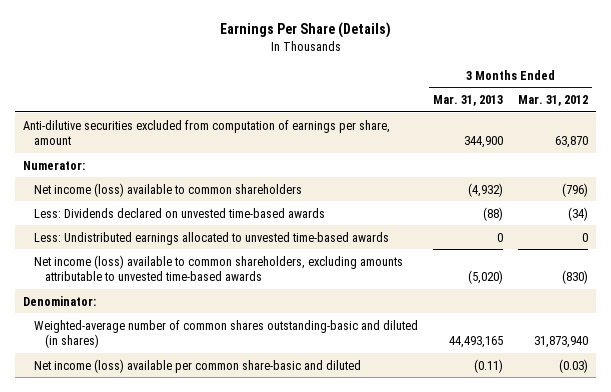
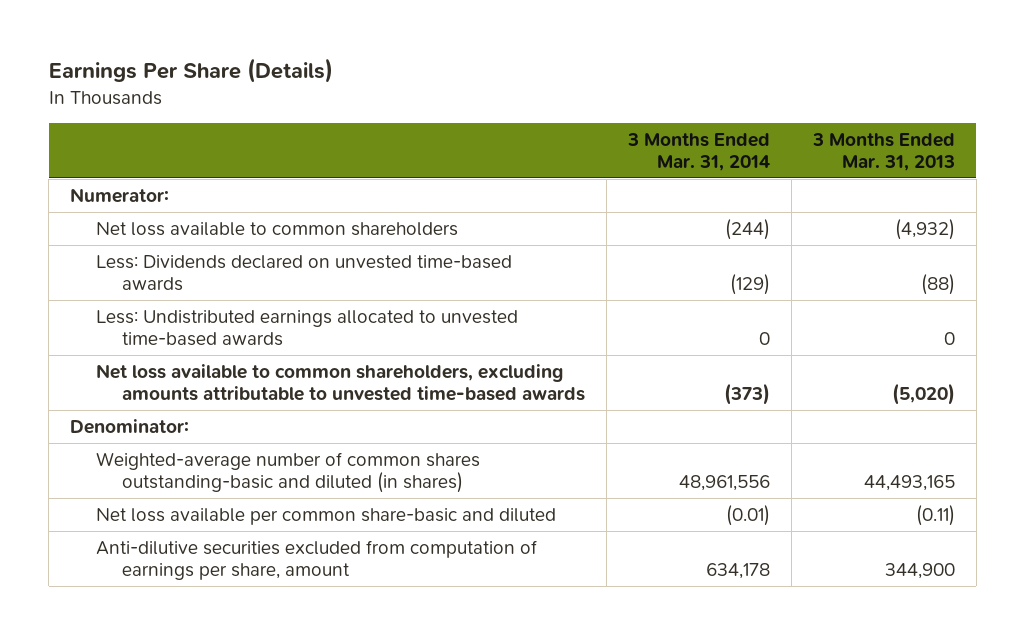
[518,95,589,107] Mar. 31, 2012 -> none
none -> [626,132,770,171] 3 Months Ended Mar. 31, 2014
[33,182,302,197] Net income (loss) available to common shareholders -> [96,221,459,236] Net loss available to common shareholders
[33,254,403,282] Net income (loss) available to common shareholders, excluding amounts attributable to unvested time-based awards -> [96,363,585,402] Net loss available to common shareholders, excluding amounts attributable to unvested time-based awards
[33,358,361,373] Net income (loss) available per common share-basic and diluted -> [96,507,557,525] Net loss available per common share-basic and diluted
[22,119,390,146] Anti-dilutive securities excluded from computation of earnings per share, amount -> [96,539,538,581] Anti-dilutive securities excluded from computation of earnings per share, amount

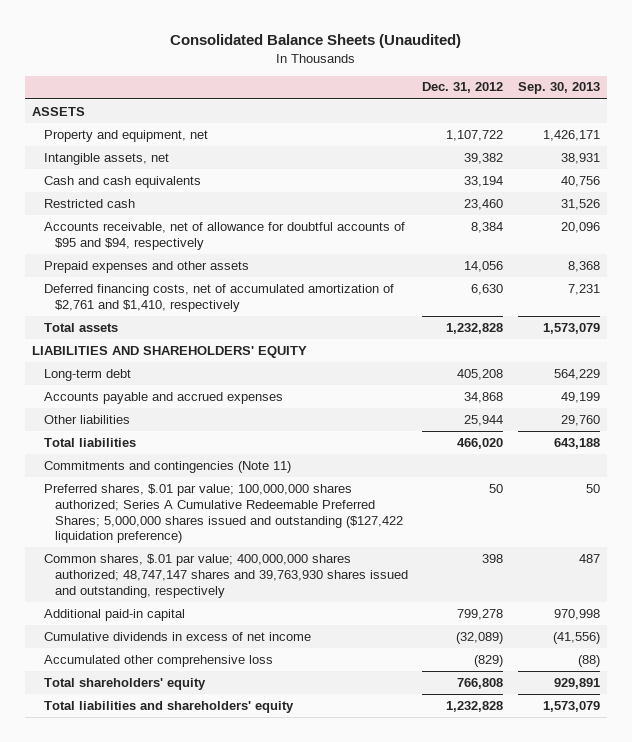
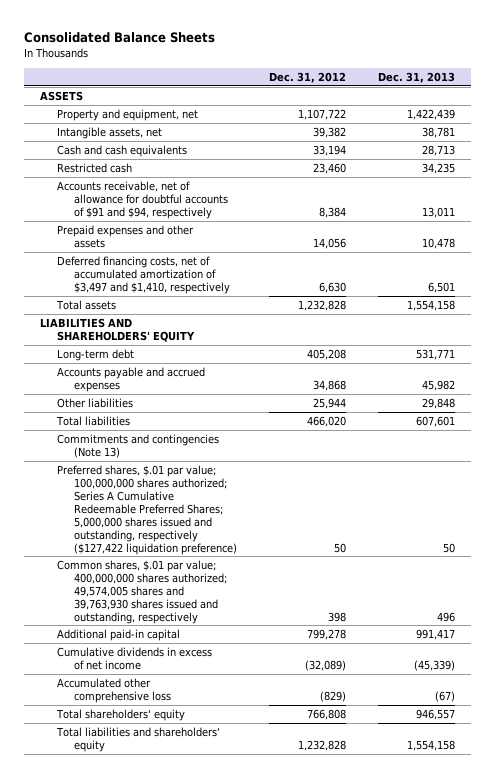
[170,34,462,49] Consolidated Balance Sheets (Unaudited) -> [24,31,216,43] Consolidated Balance Sheets
[517,82,600,95] Sep. 30, 2013 -> none
none -> [378,71,456,83] Dec. 31, 2013
[43,221,405,250] Accounts receivable, net of allowance for doubtful accounts of $95 and $94, respectively -> [57,180,229,219] Accounts receivable, net of allowance for doubtful accounts of $91 and $94, respectively
[43,283,394,312] Deferred financing costs, net of accumulated amortization of $2,761 and $1,410, respectively -> [57,255,231,294] Deferred financing costs, net of accumulated amortization of $3,497 and $1,410, respectively
[43,460,291,473] Commitments and contingencies (Note 11) -> [57,433,220,458] Commitments and contingencies (Note 13)
[43,483,404,544] Preferred shares, $.01 par value; 100,000,000 shares authorized; Series A Cumulative Redeemable Preferred Shares; 5,000,000 shares issued and outstanding ($127,422 liquidation preference) -> [57,464,238,555] Preferred shares, $.01 par value; 100,000,000 shares authorized; Series A Cumulative Redeemable Preferred Shares; 5,000,000 shares issued and outstanding, respectively ($127,422 liquidation preference)
[43,553,409,598] Common shares, $.01 par value; 400,000,000 shares authorized; 48,747,147 shares and 39,763,930 shares issued and outstanding, respectively -> [57,559,228,624] Common shares, $.01 par value; 400,000,000 shares authorized; 49,574,005 shares and 39,763,930 shares issued and outstanding, respectively

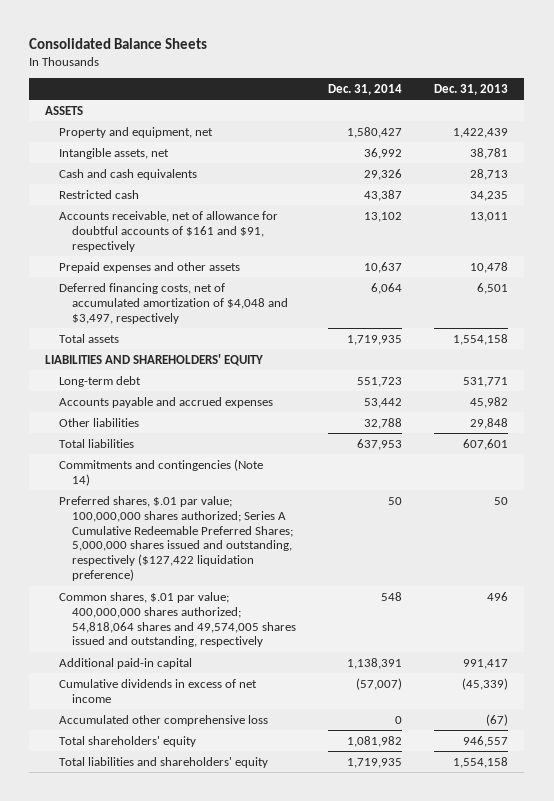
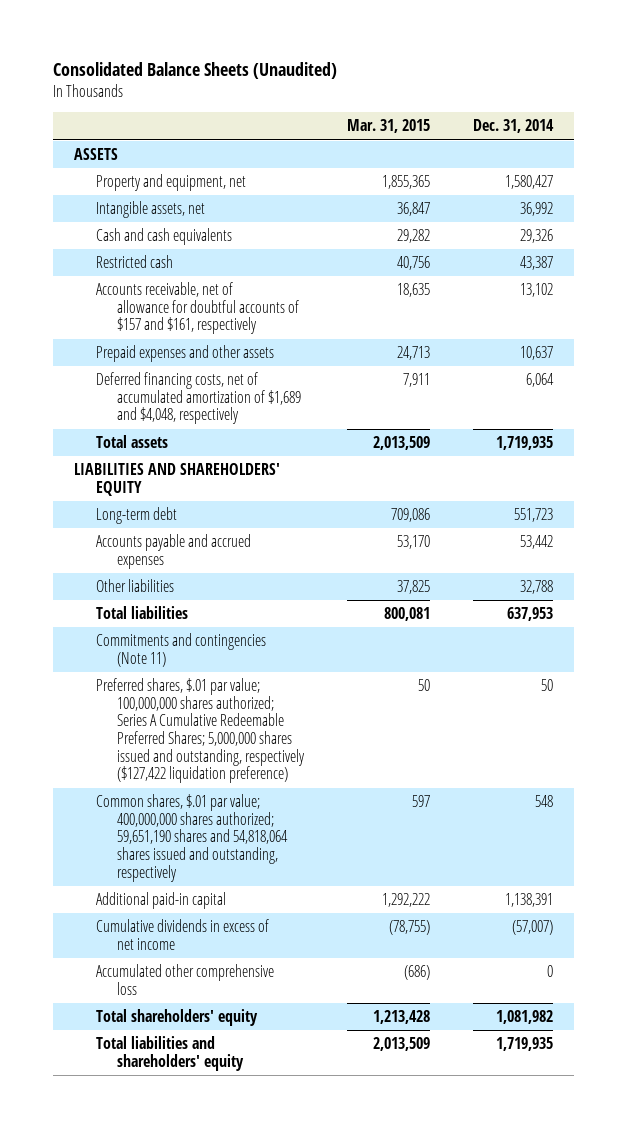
[29,37,208,49] Consolidated Balance Sheets -> [52,62,337,80] Consolidated Balance Sheets (Unaudited)
[434,83,509,95] Dec. 31, 2013 -> none
none -> [347,119,431,134] Mar. 31, 2015
[58,210,278,252] Accounts receivable, net of allowance for doubtful accounts of $161 and $91, respectively -> [95,282,300,335] Accounts receivable, net of allowance for doubtful accounts of $157 and $161, respectively
[58,282,289,324] Deferred financing costs, net of accumulated amortization of $4,048 and $3,497, respectively -> [95,372,302,425] Deferred financing costs, net of accumulated amortization of $1,689 and $4,048, respectively
[58,458,263,486] Commitments and contingencies (Note 14) -> [95,633,266,667] Commitments and contingencies (Note 11)
[58,591,297,648] Common shares, $.01 par value; 400,000,000 shares authorized; 54,818,064 shares and 49,574,005 shares issued and outstanding, respectively -> [95,794,289,882] Common shares, $.01 par value; 400,000,000 shares authorized; 59,651,190 shares and 54,818,064 shares issued and outstanding, respectively

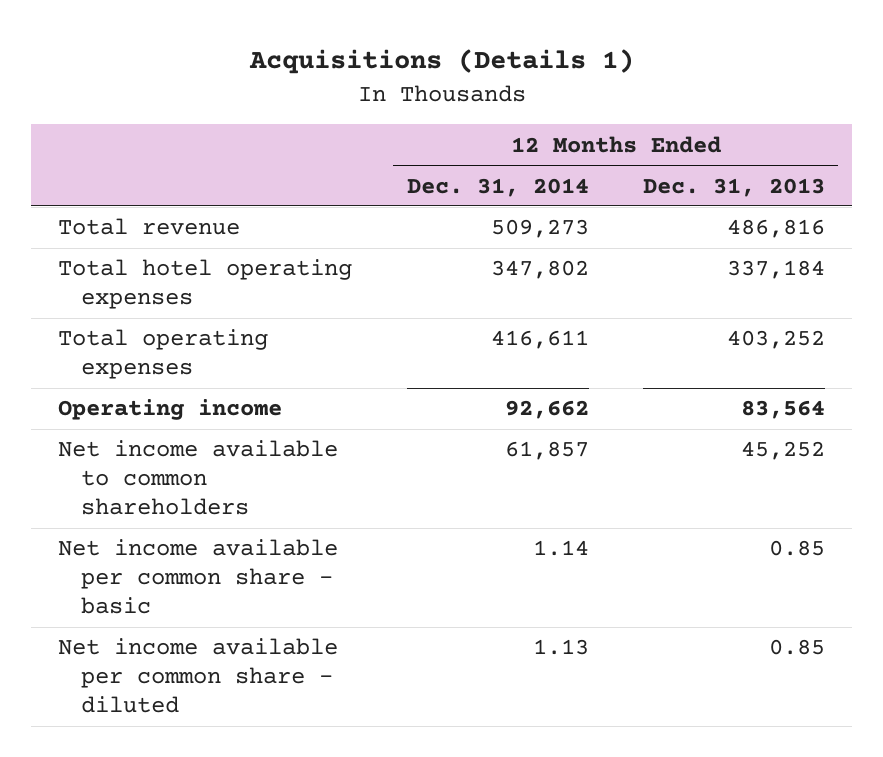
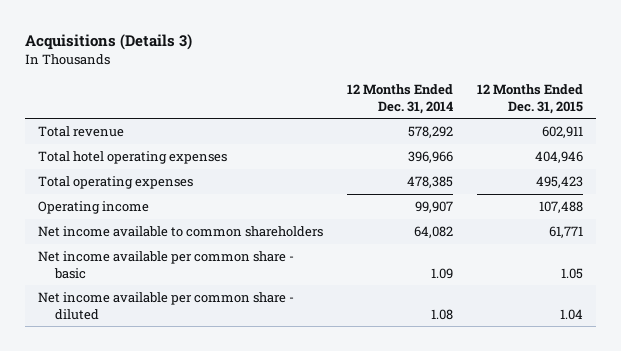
[248,49,634,75] Acquisitions (Details 1) -> [25,33,193,50] Acquisitions (Details 3)
[642,177,825,197] Dec. 31, 2013 -> none
none -> [477,83,584,114] 12 Months Ended Dec. 31, 2015
[490,219,589,239] 509,273 -> [408,126,454,139] 578,292
[490,260,589,280] 347,802 -> [408,151,454,164] 396,966
[490,330,589,350] 416,611 -> [407,176,454,189] 478,385
[504,400,589,420] 92,662 -> [415,201,454,214] 99,907
[504,441,589,461] 61,857 -> [414,226,454,239] 64,082
[532,540,589,557] 1.14 -> [431,267,454,279] 1.09
[532,639,589,656] 1.13 -> [431,308,454,320] 1.08

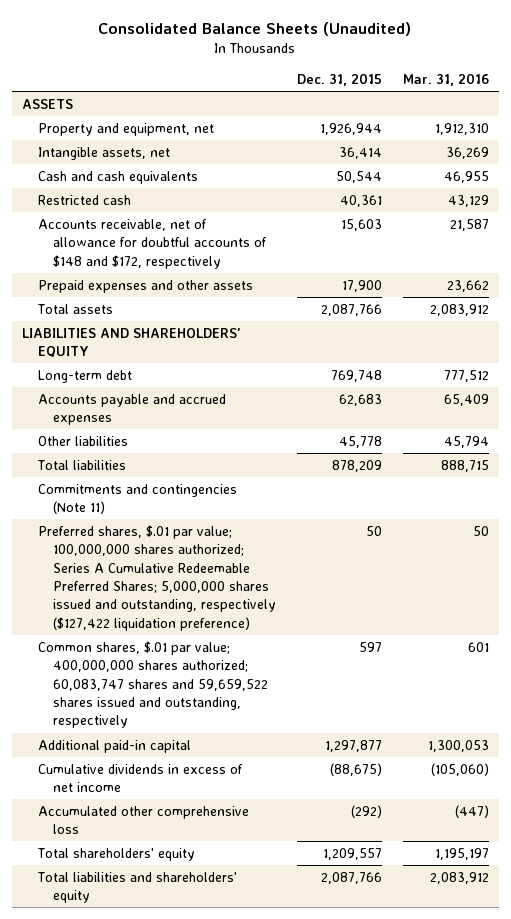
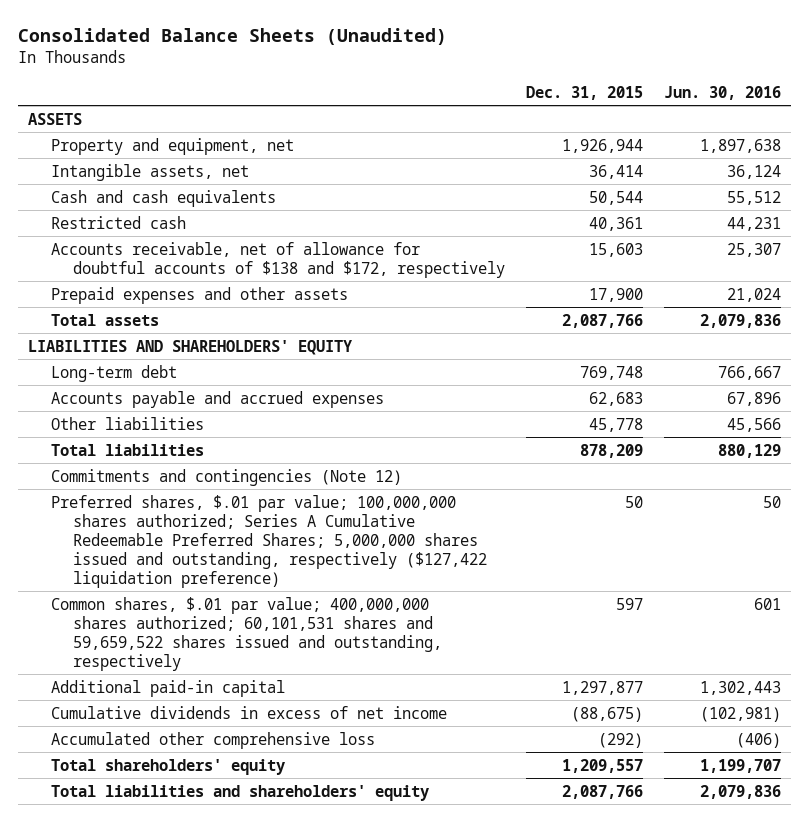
[402,73,489,87] Mar. 31, 2016 -> none
none -> [663,85,781,100] Jun. 30, 2016
[37,218,268,269] Accounts receivable, net of allowance for doubtful accounts of $148 and $172, respectively -> [50,241,506,278] Accounts receivable, net of allowance for doubtful accounts of $138 and $172, respectively
[37,483,237,515] Commitments and contingencies (Note 11) -> [50,468,402,486] Commitments and contingencies (Note 12)
[37,640,269,729] Common shares, $.01 par value; 400,000,000 shares authorized; 60,083,747 shares and 59,659,522 shares issued and outstanding, respectively -> [50,596,443,671] Common shares, $.01 par value; 400,000,000 shares authorized; 60,101,531 shares and 59,659,522 shares issued and outstanding, respectively

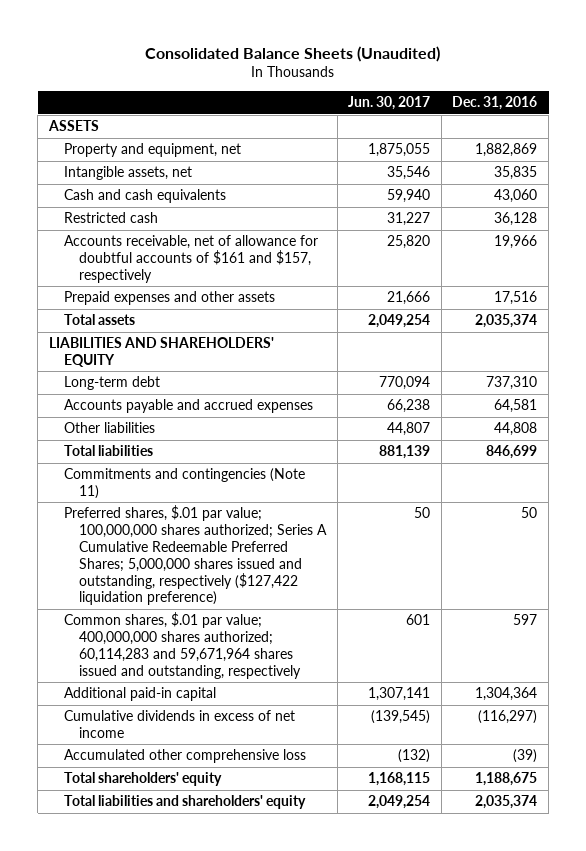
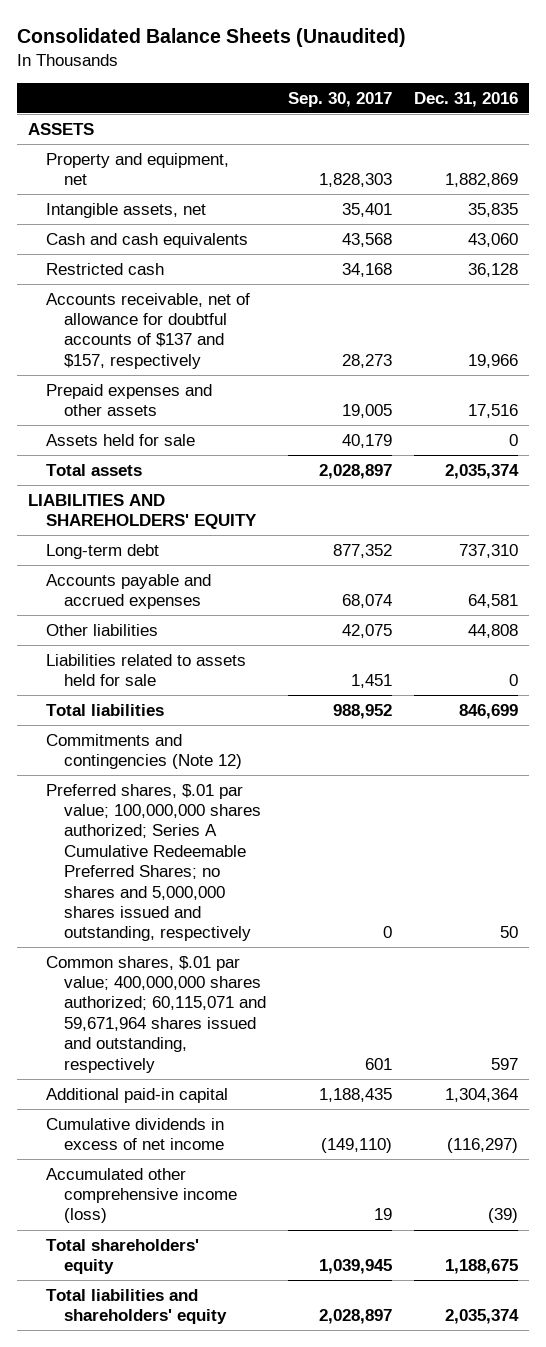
[348,96,431,111] Jun. 30, 2017 -> none
none -> [288,91,393,107] Sep. 30, 2017
[63,235,318,283] Accounts receivable, net of allowance for doubtful accounts of $161 and $157, respectively -> [46,292,251,369] Accounts receivable, net of allowance for doubtful accounts of $137 and $157, respectively
none -> [46,433,196,446] Assets held for sale
none -> [46,653,247,687] Liabilities related to assets held for sale
[63,468,305,500] Commitments and contingencies (Note 11) -> [46,733,243,770] Commitments and contingencies (Note 12)
[63,505,327,606] Preferred shares, $.01 par value; 100,000,000 shares authorized; Series A Cumulative Redeemable Preferred Shares; 5,000,000 shares issued and outstanding, respectively ($127,422 liquidation preference) -> [46,783,262,942] Preferred shares, $.01 par value; 100,000,000 shares authorized; Series A Cumulative Redeemable Preferred Shares; no shares and 5,000,000 shares issued and outstanding, respectively
[63,612,301,679] Common shares, $.01 par value; 400,000,000 shares authorized; 60,114,283 and 59,671,964 shares issued and outstanding, respectively -> [46,955,267,1073] Common shares, $.01 par value; 400,000,000 shares authorized; 60,115,071 and 59,671,964 shares issued and outstanding, respectively
[63,749,306,764] Accumulated other comprehensive loss -> [46,1167,238,1224] Accumulated other comprehensive income (loss)

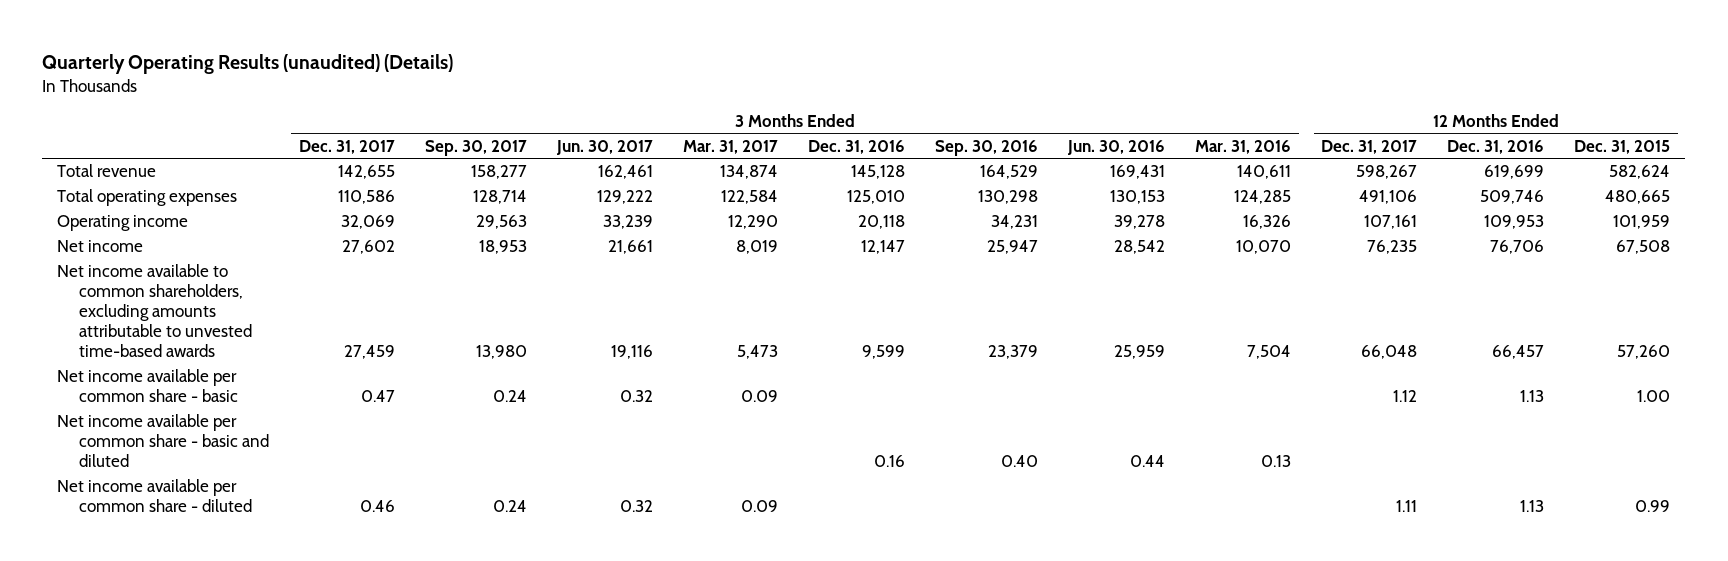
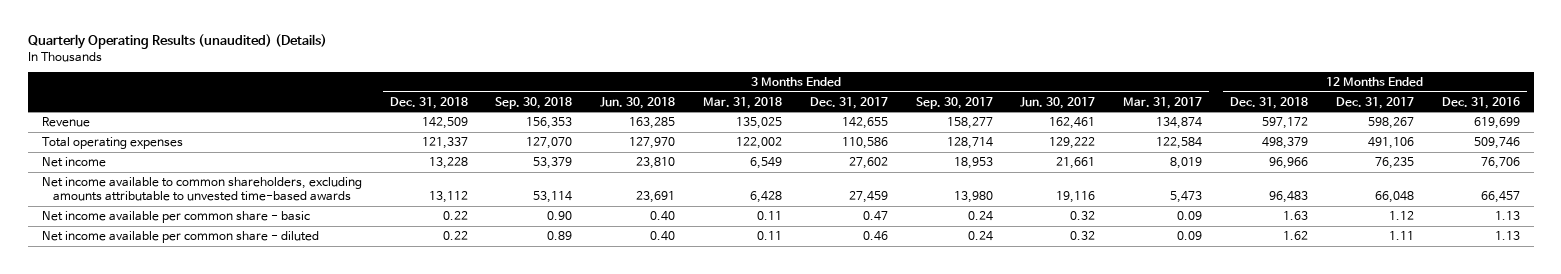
[808,139,906,154] Dec. 31, 2016 -> none
[935,139,1039,156] Sep. 30, 2016 -> none
[1067,139,1166,155] Jun. 30, 2016 -> none
[1195,139,1292,154] Mar. 31, 2016 -> none
[1574,139,1671,154] Dec. 31, 2015 -> none
none -> [389,96,468,109] Dec. 31, 2018
none -> [495,96,573,109] Sep. 30, 2018
none -> [600,96,676,109] Jun. 30, 2018
none -> [702,96,782,109] Mar. 31, 2018
none -> [1230,96,1309,109] Dec. 31, 2018
[57,164,157,178] Total revenue -> [41,116,90,127] Revenue
[57,215,189,232] Operating income -> none
[57,414,269,468] Net income available per common share - basic and diluted -> none

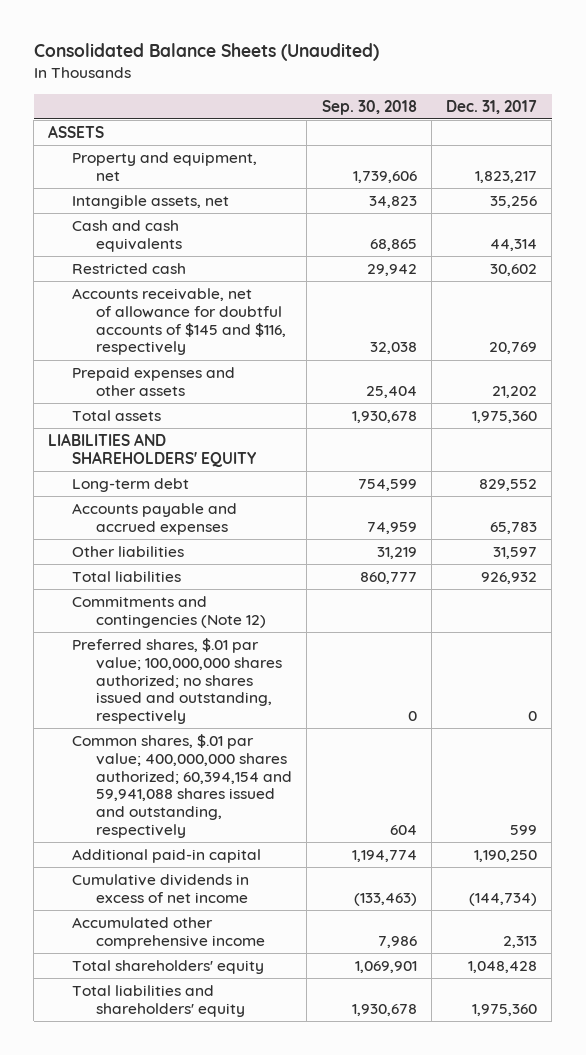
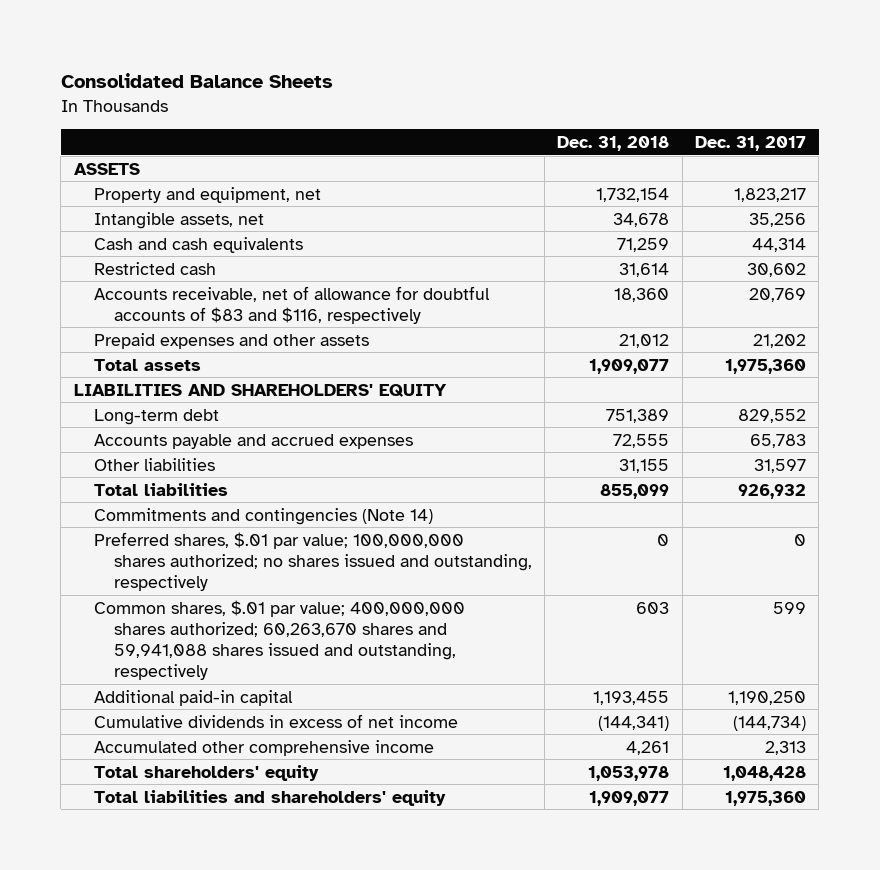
[33,43,379,62] Consolidated Balance Sheets (Unaudited) -> [60,73,333,89] Consolidated Balance Sheets
[321,99,417,115] Sep. 30, 2018 -> none
none -> [557,135,670,151] Dec. 31, 2018
[72,288,287,356] Accounts receivable, net of allowance for doubtful accounts of $145 and $116, respectively -> [93,285,490,324] Accounts receivable, net of allowance for doubtful accounts of $83 and $116, respectively
[72,596,267,628] Commitments and contingencies (Note 12) -> [93,507,433,525] Commitments and contingencies (Note 14)
[72,734,293,838] Common shares, $.01 par value; 400,000,000 shares authorized; 60,394,154 and 59,941,088 shares issued and outstanding, respectively -> [93,599,465,680] Common shares, $.01 par value; 400,000,000 shares authorized; 60,263,670 shares and 59,941,088 shares issued and outstanding, respectively

